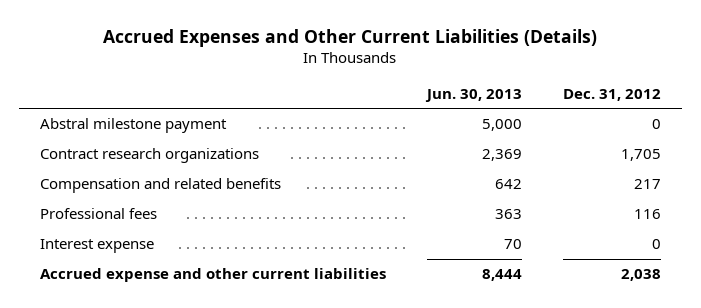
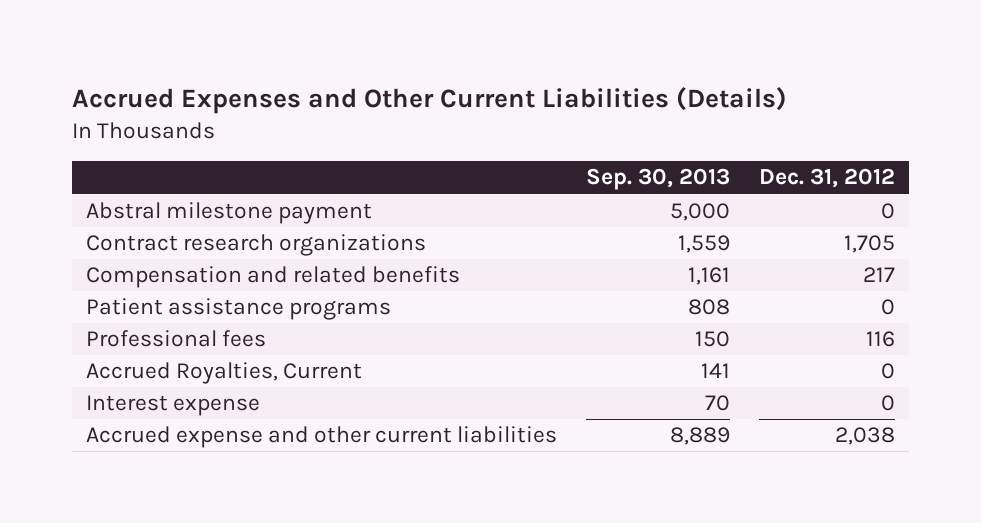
[424,88,522,102] Jun. 30, 2013 -> none
none -> [585,168,730,191] Sep. 30, 2013
none -> [86,298,392,321] Patient assistance programs
none -> [86,362,363,385] Accrued Royalties, Current

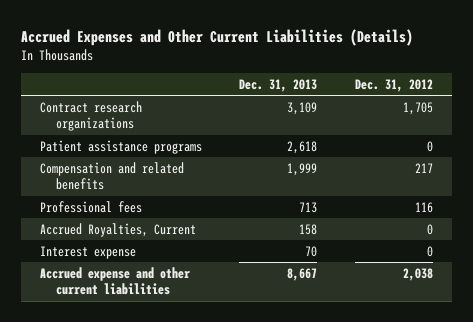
[585,168,730,191] Sep. 30, 2013 -> none
none -> [239,78,318,92] Dec. 31, 2013
[86,202,373,225] Abstral milestone payment -> none
[86,266,461,289] Compensation and related benefits -> [39,161,184,191] Compensation and related benefits

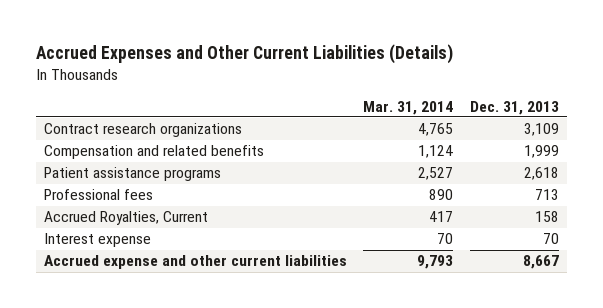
[354,78,433,92] Dec. 31, 2012 -> none
none -> [363,100,454,115] Mar. 31, 2014
[39,139,202,154] Patient assistance programs -> [43,167,221,182] Patient assistance programs

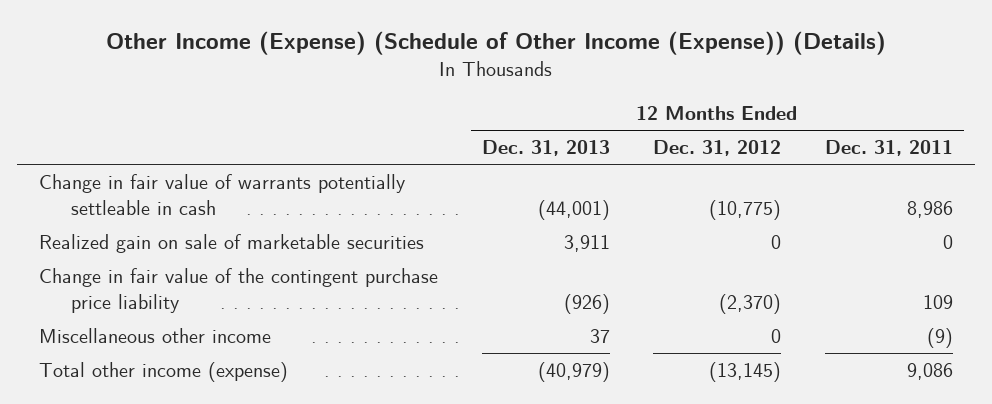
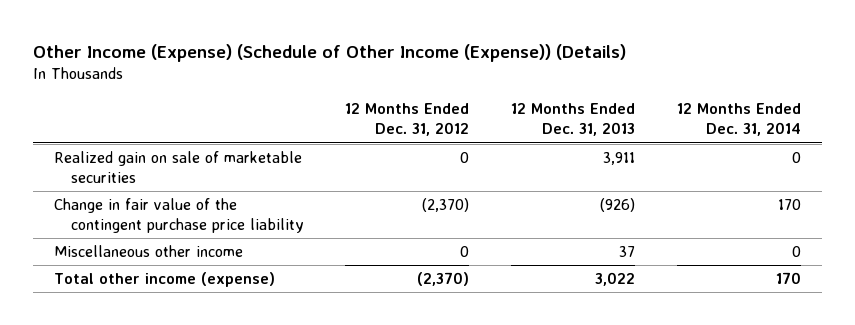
[825,140,954,157] Dec. 31, 2011 -> none
none -> [677,103,802,137] 12 Months Ended Dec. 31, 2014
[39,174,406,215] Change in fair value of warrants potentially settleable in cash -> none
[537,362,610,383] (40,979) -> [595,272,636,287] 3,022
[709,362,782,383] (13,145) -> [417,272,470,287] (2,370)

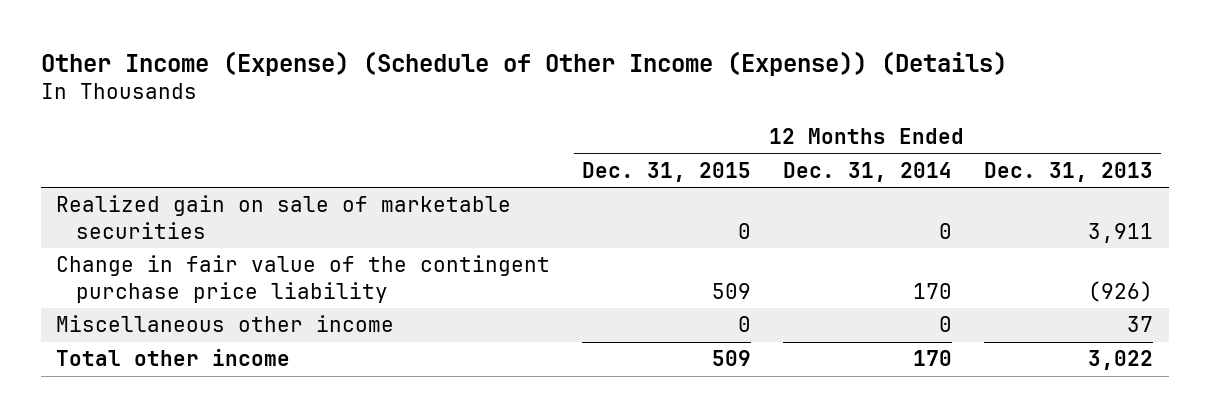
[345,103,470,137] 12 Months Ended Dec. 31, 2012 -> none
none -> [582,161,752,182] Dec. 31, 2015
[53,272,275,288] Total other income (expense) -> [56,349,291,367] Total other income

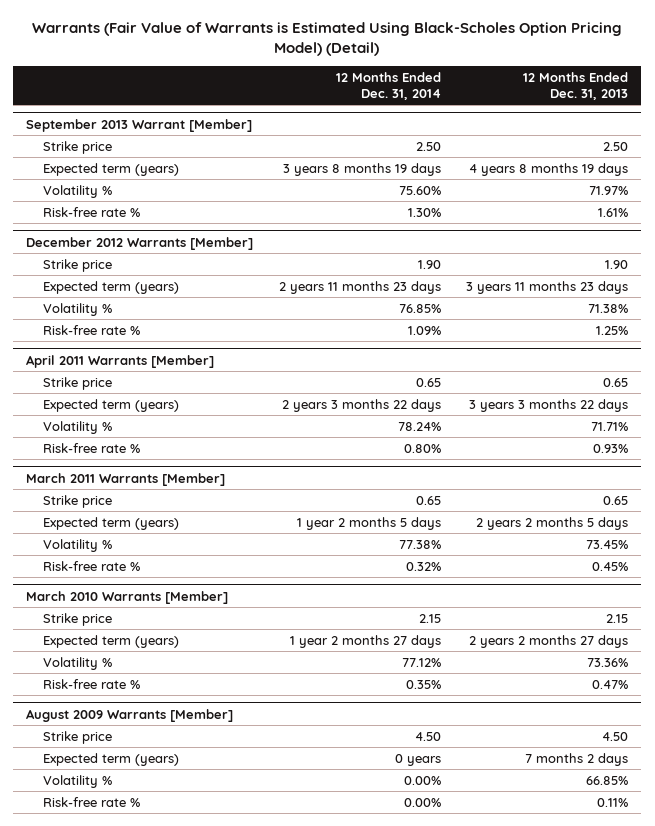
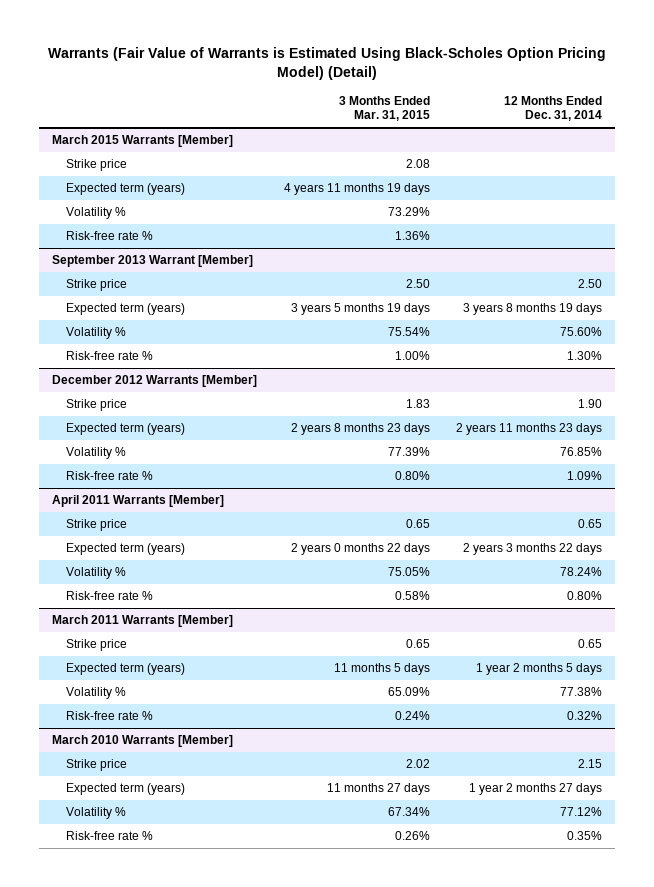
[523,72,629,100] 12 Months Ended Dec. 31, 2013 -> none
none -> [338,95,430,122] 3 Months Ended Mar. 31, 2015
none -> [52,135,234,148] March 2015 Warrants [Member]
none -> [65,159,127,172] Strike price
none -> [65,183,185,196] Expected term (years)
none -> [65,207,126,220] Volatility %
none -> [65,231,153,241] Risk-free rate %
[26,708,234,722] August 2009 Warrants [Member] -> none
[42,730,112,744] Strike price -> none
[42,752,179,766] Expected term (years) -> none
[42,774,112,788] Volatility % -> none
[42,796,140,807] Risk-free rate % -> none

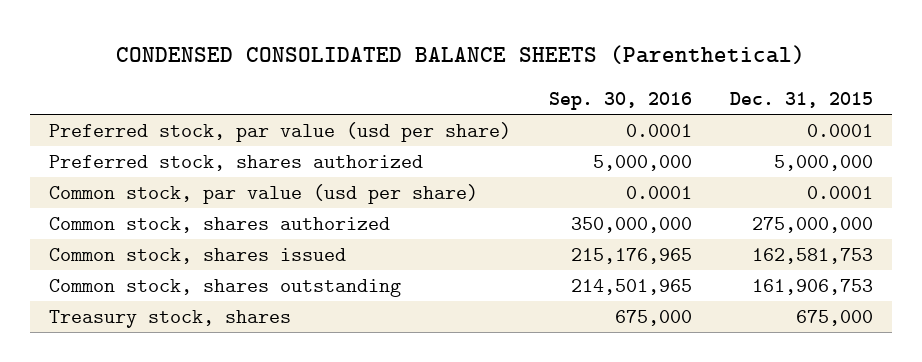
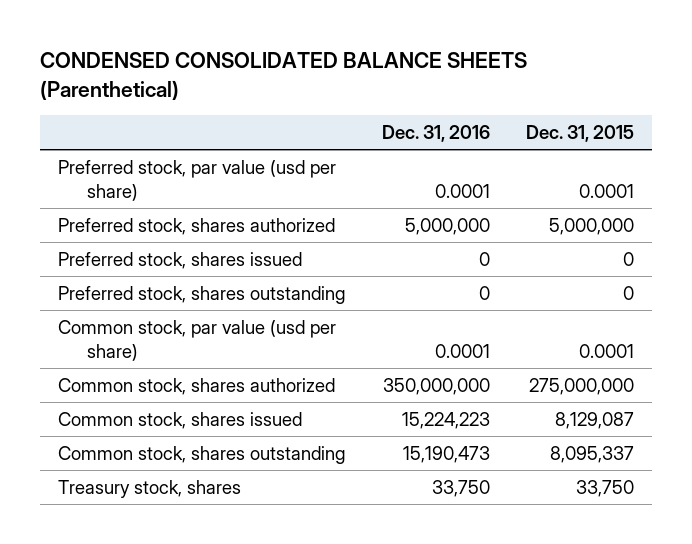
[549,91,693,110] Sep. 30, 2016 -> none
none -> [381,125,490,143] Dec. 31, 2016
none -> [57,251,302,269] Preferred stock, shares issued
none -> [57,285,345,304] Preferred stock, shares outstanding
[751,247,873,264] 162,581,753 -> [555,411,635,429] 8,129,087
[751,278,873,295] 161,906,753 -> [550,445,635,463] 8,095,337
[795,309,873,326] 675,000 -> [576,479,635,497] 33,750

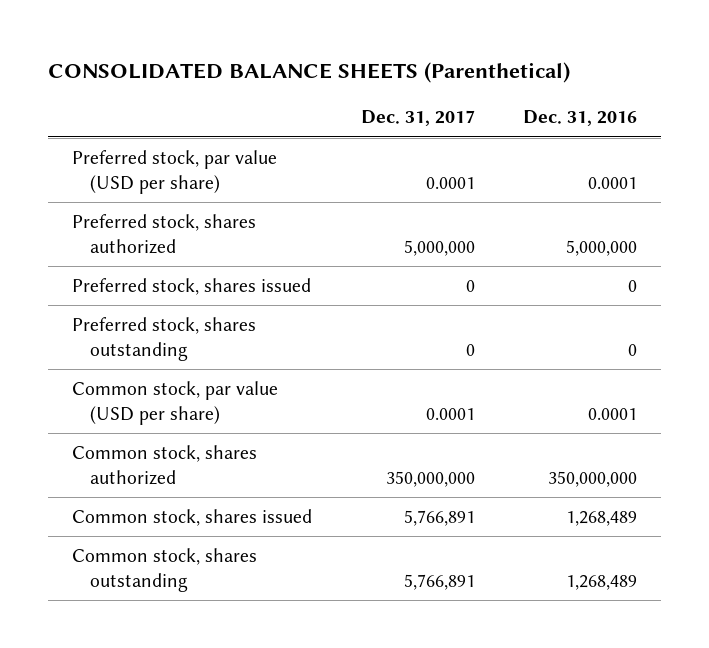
[39,52,527,100] CONDENSED CONSOLIDATED BALANCE SHEETS (Parenthetical) -> [48,62,571,84] CONSOLIDATED BALANCE SHEETS (Parenthetical)
[526,125,635,143] Dec. 31, 2015 -> none
none -> [360,110,475,127] Dec. 31, 2017
[57,159,336,201] Preferred stock, par value (usd per share) -> [72,149,278,194] Preferred stock, par value (USD per share)
[57,319,336,361] Common stock, par value (usd per share) -> [72,380,279,425] Common stock, par value (USD per share)
[57,479,241,498] Treasury stock, shares -> none
[401,411,490,429] 15,224,223 -> [565,510,637,526] 1,268,489
[402,445,490,463] 15,190,473 -> [565,574,637,590] 1,268,489

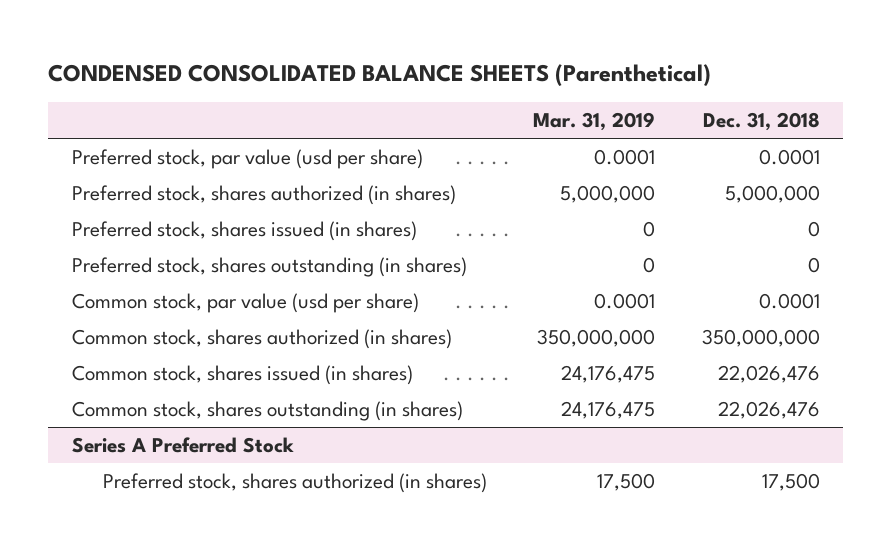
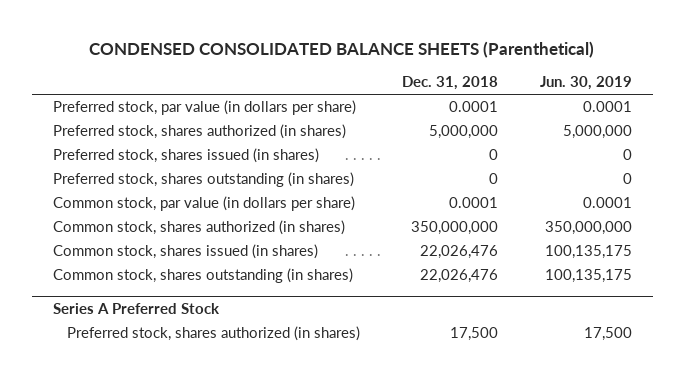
[533,112,656,132] Mar. 31, 2019 -> none
none -> [539,76,632,91] Jun. 30, 2019
[71,149,423,170] Preferred stock, par value (usd per share) -> [52,100,356,116] Preferred stock, par value (in dollars per share)
[71,293,419,314] Common stock, par value (usd per share) -> [52,196,355,212] Common stock, par value (in dollars per share)

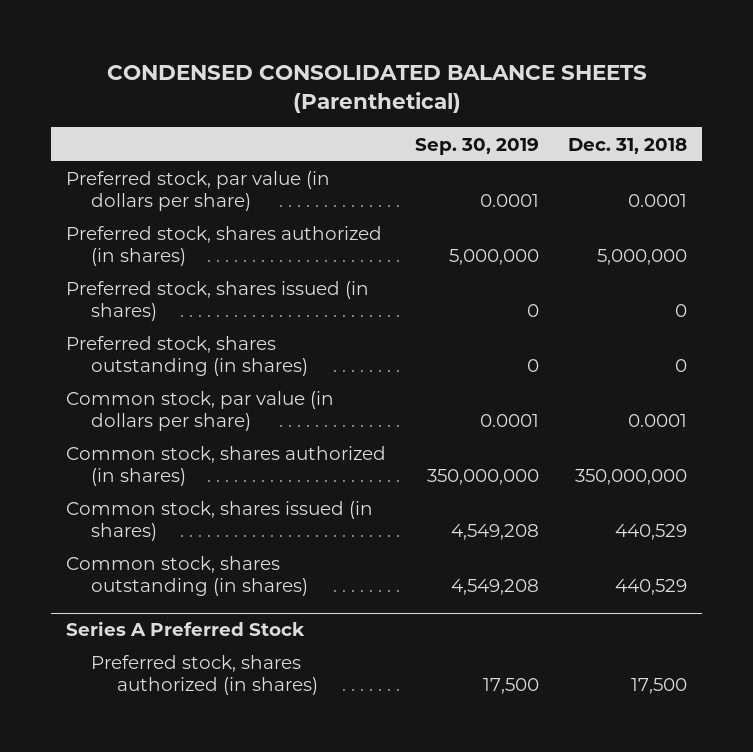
[539,76,632,91] Jun. 30, 2019 -> none
none -> [415,137,540,155] Sep. 30, 2019
[419,245,498,260] 22,026,476 -> [615,524,688,541] 440,529
[419,269,498,284] 22,026,476 -> [615,579,688,596] 440,529

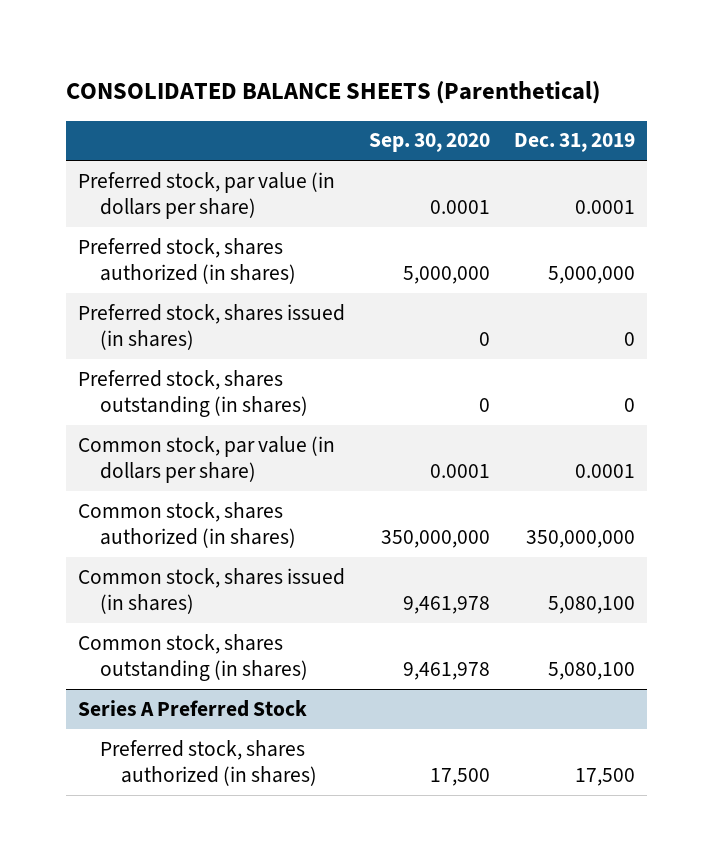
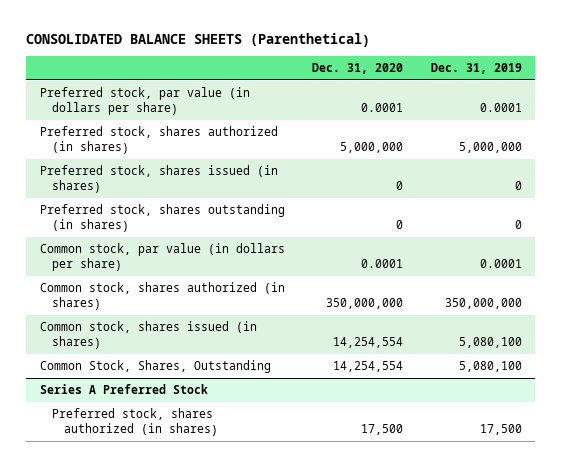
[368,133,490,153] Sep. 30, 2020 -> none
none -> [312,63,404,75] Dec. 31, 2020
[78,633,308,681] Common stock, shares outstanding (in shares) -> [39,360,271,374] Common Stock, Shares, Outstanding

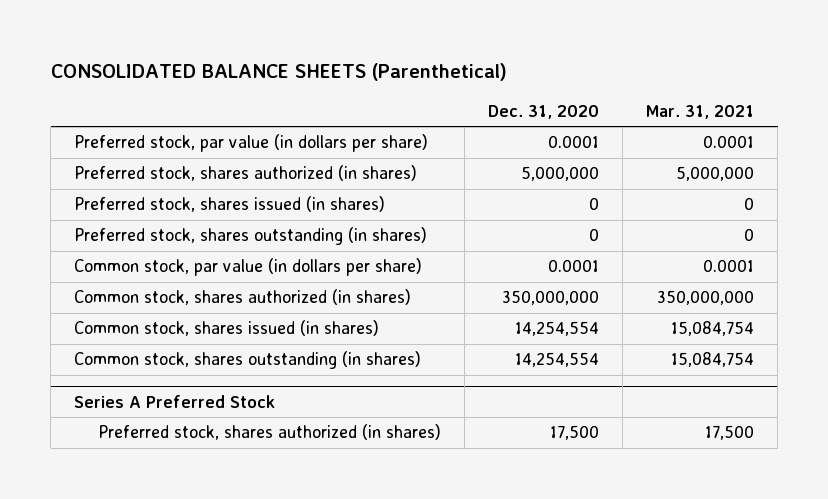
[430,63,522,75] Dec. 31, 2019 -> none
none -> [646,104,755,119] Mar. 31, 2021
[39,360,271,374] Common Stock, Shares, Outstanding -> [74,351,422,370] Common stock, shares outstanding (in shares)

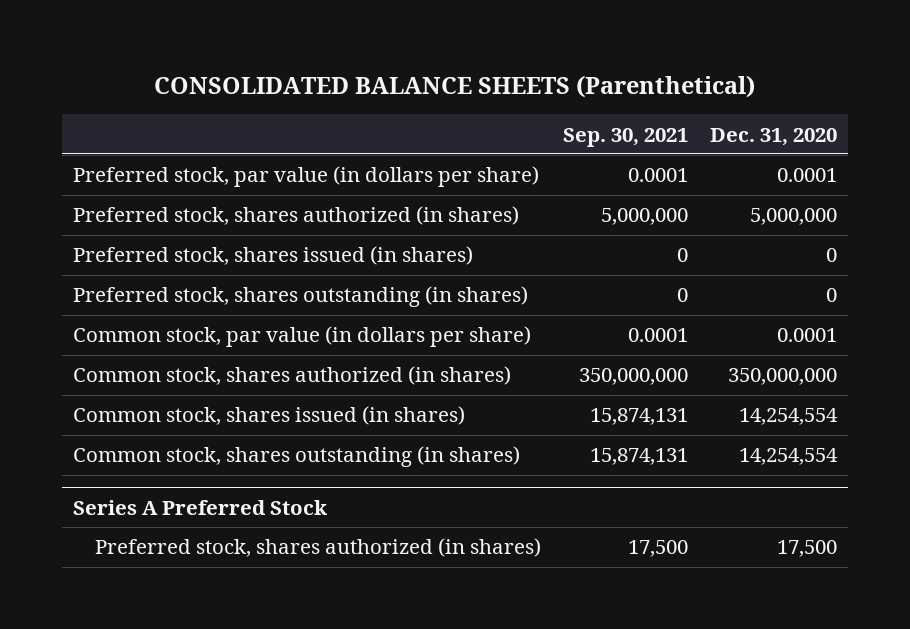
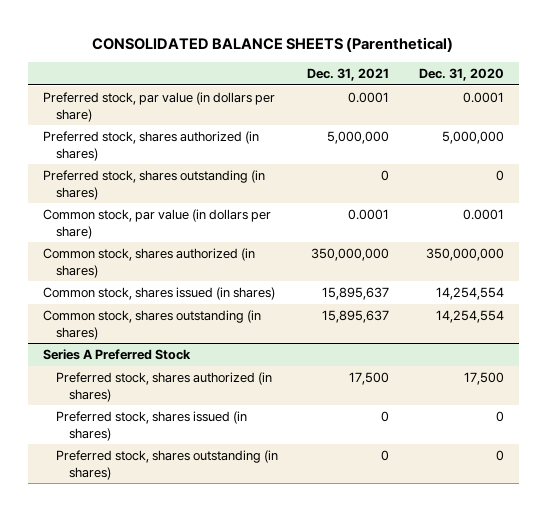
[563,127,689,147] Sep. 30, 2021 -> none
none -> [307,67,390,81] Dec. 31, 2021
[73,246,474,266] Preferred stock, shares issued (in shares) -> none
none -> [55,411,247,441] Preferred stock, shares issued (in shares)
none -> [55,450,278,480] Preferred stock, shares outstanding (in shares)

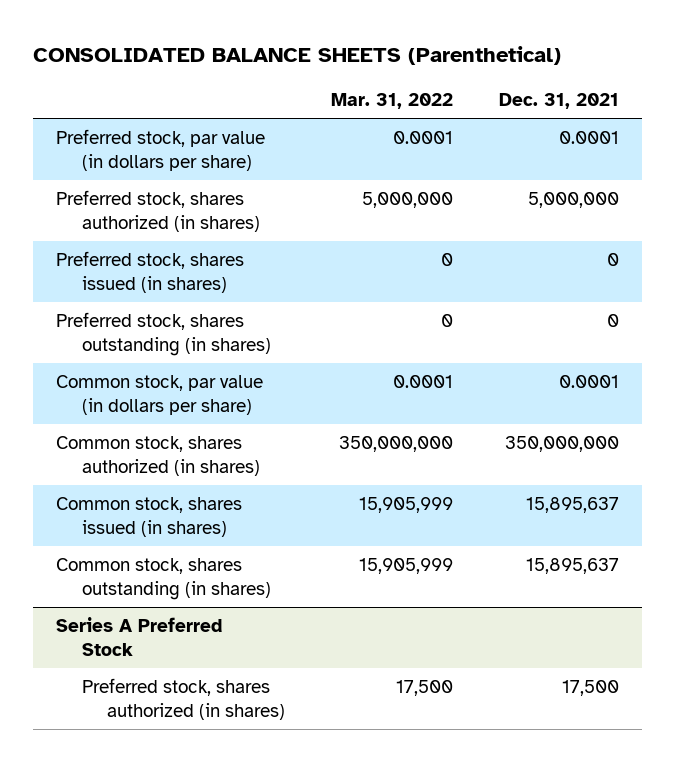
[418,67,504,81] Dec. 31, 2020 -> none
none -> [331,92,454,109] Mar. 31, 2022
none -> [55,251,244,293] Preferred stock, shares issued (in shares)
[55,411,247,441] Preferred stock, shares issued (in shares) -> none
[55,450,278,480] Preferred stock, shares outstanding (in shares) -> none

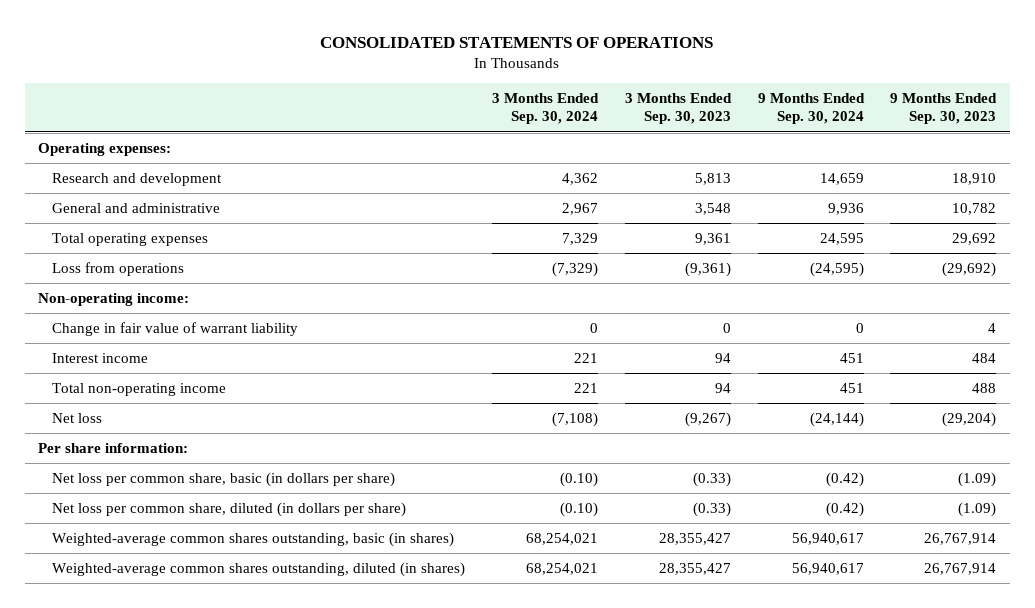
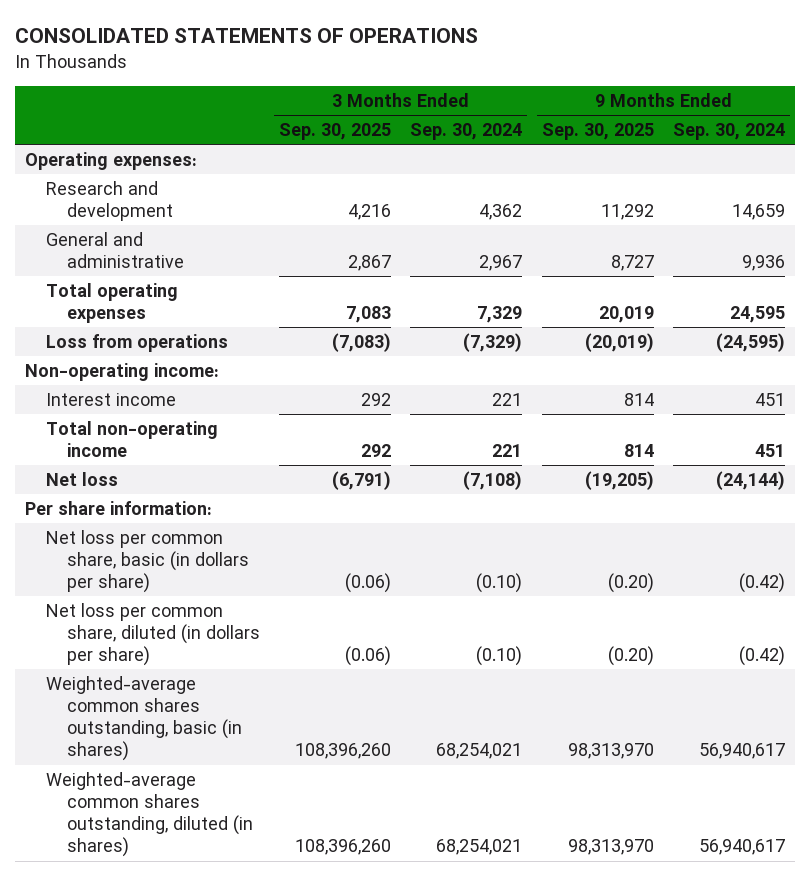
[624,93,732,125] 3 Months Ended Sep. 30, 2023 -> none
[890,93,998,125] 9 Months Ended Sep. 30, 2023 -> none
none -> [278,123,391,141] Sep. 30, 2025
none -> [541,123,654,141] Sep. 30, 2025
[52,321,299,336] Change in fair value of warrant liability -> none

